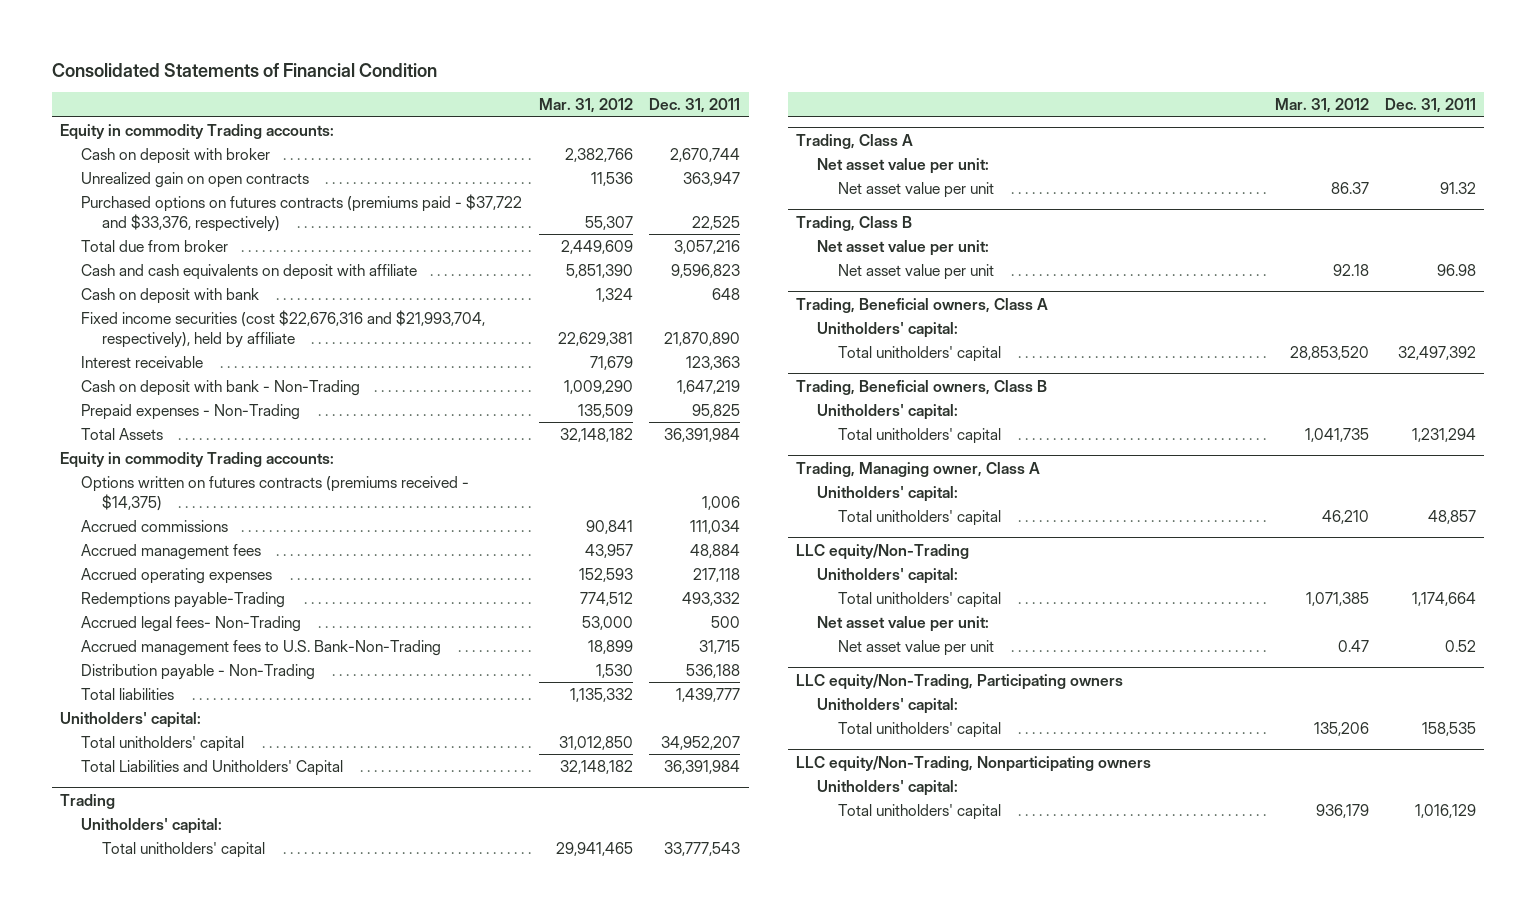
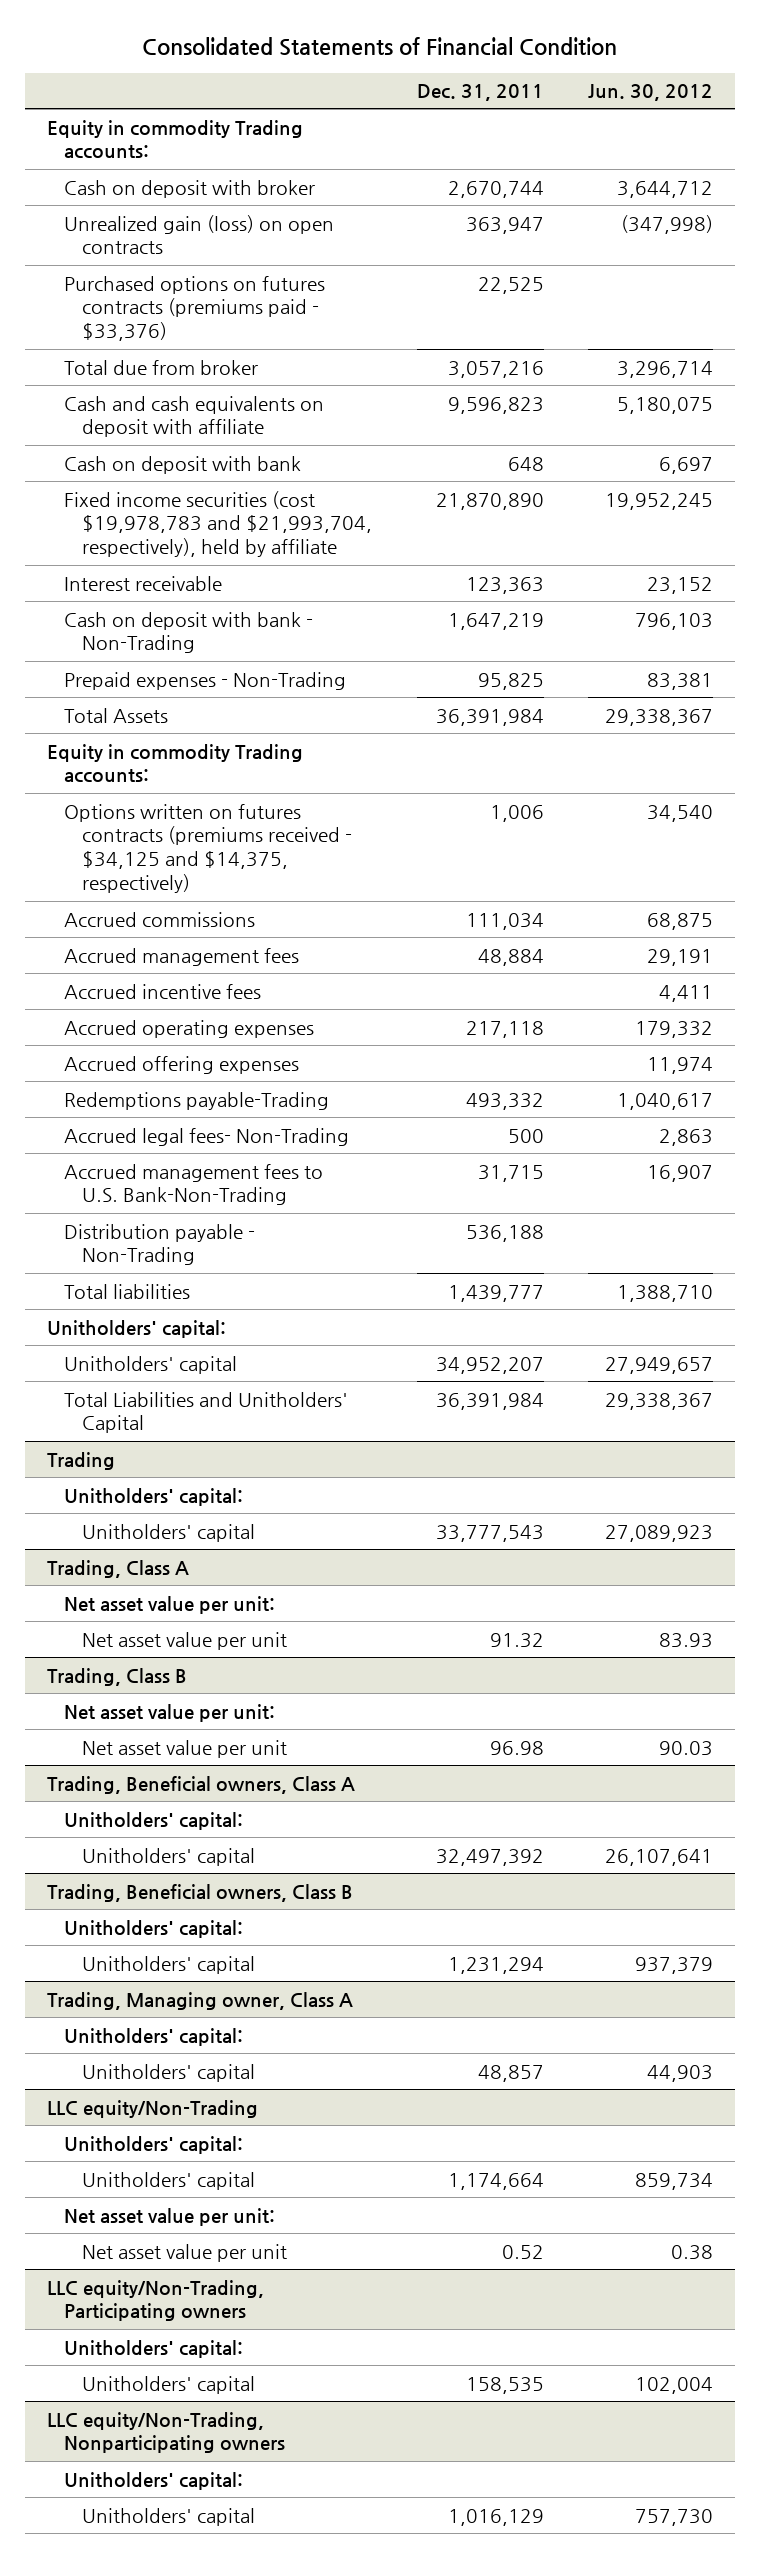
[538,98,633,114] Mar. 31, 2012 -> none
none -> [587,84,713,102] Jun. 30, 2012
[81,171,310,188] Unrealized gain on open contracts -> [64,214,335,255] Unrealized gain (loss) on open contracts
[81,193,523,232] Purchased options on futures contracts (premiums paid - $37,722 and $33,376, respectively) -> [64,275,326,342] Purchased options on futures contracts (premiums paid - $33,376)
[81,309,486,348] Fixed income securities (cost $22,676,316 and $21,993,704, respectively), held by affiliate -> [64,490,373,558] Fixed income securities (cost $19,978,783 and $21,993,704, respectively), held by affiliate
[81,475,470,511] Options written on futures contracts (premiums received - $14,375) -> [64,803,353,894] Options written on futures contracts (premiums received - $34,125 and $14,375, respectively)
none -> [64,983,262,999] Accrued incentive fees
none -> [64,1055,300,1074] Accrued offering expenses
[81,735,245,752] Total unitholders' capital -> [64,1355,238,1374] Unitholders' capital
[102,841,266,858] Total unitholders' capital -> [82,1523,256,1542] Unitholders' capital
[837,345,1001,362] Total unitholders' capital -> [82,1847,256,1866] Unitholders' capital
[837,427,1001,444] Total unitholders' capital -> [82,1955,256,1974] Unitholders' capital
[837,509,1001,526] Total unitholders' capital -> [82,2063,256,2082] Unitholders' capital
[837,591,1001,608] Total unitholders' capital -> [82,2171,256,2190] Unitholders' capital
[837,721,1001,738] Total unitholders' capital -> [82,2375,256,2394] Unitholders' capital
[837,803,1001,820] Total unitholders' capital -> [82,2507,256,2526] Unitholders' capital

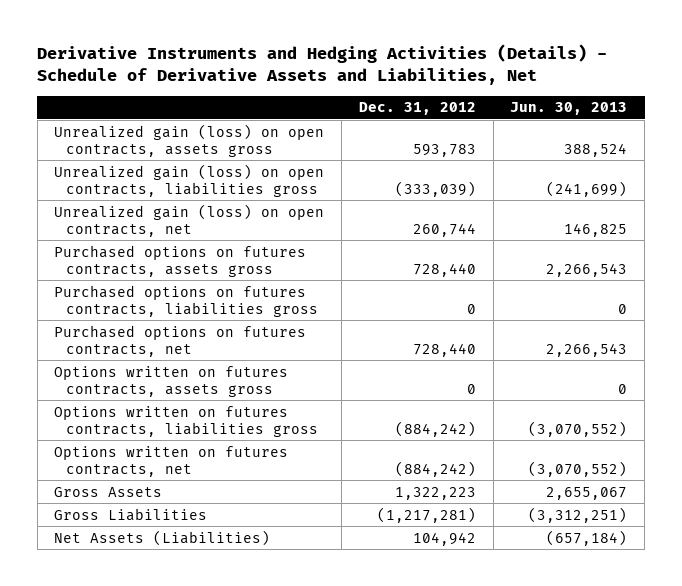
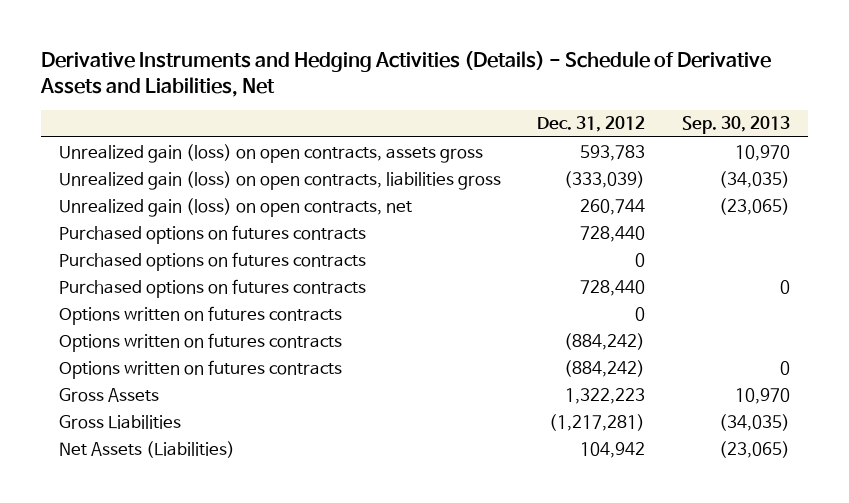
[510,102,628,116] Jun. 30, 2013 -> none
none -> [681,116,790,135] Sep. 30, 2013
[54,244,307,277] Purchased options on futures contracts, assets gross -> [59,224,367,244] Purchased options on futures contracts
[54,284,319,317] Purchased options on futures contracts, liabilities gross -> [59,251,367,271] Purchased options on futures contracts
[54,324,307,357] Purchased options on futures contracts, net -> [59,278,367,298] Purchased options on futures contracts
[54,365,289,397] Options written on futures contracts, assets gross -> [59,305,343,325] Options written on futures contracts
[54,405,319,437] Options written on futures contracts, liabilities gross -> [59,332,343,352] Options written on futures contracts
[54,445,289,477] Options written on futures contracts, net -> [59,359,343,379] Options written on futures contracts

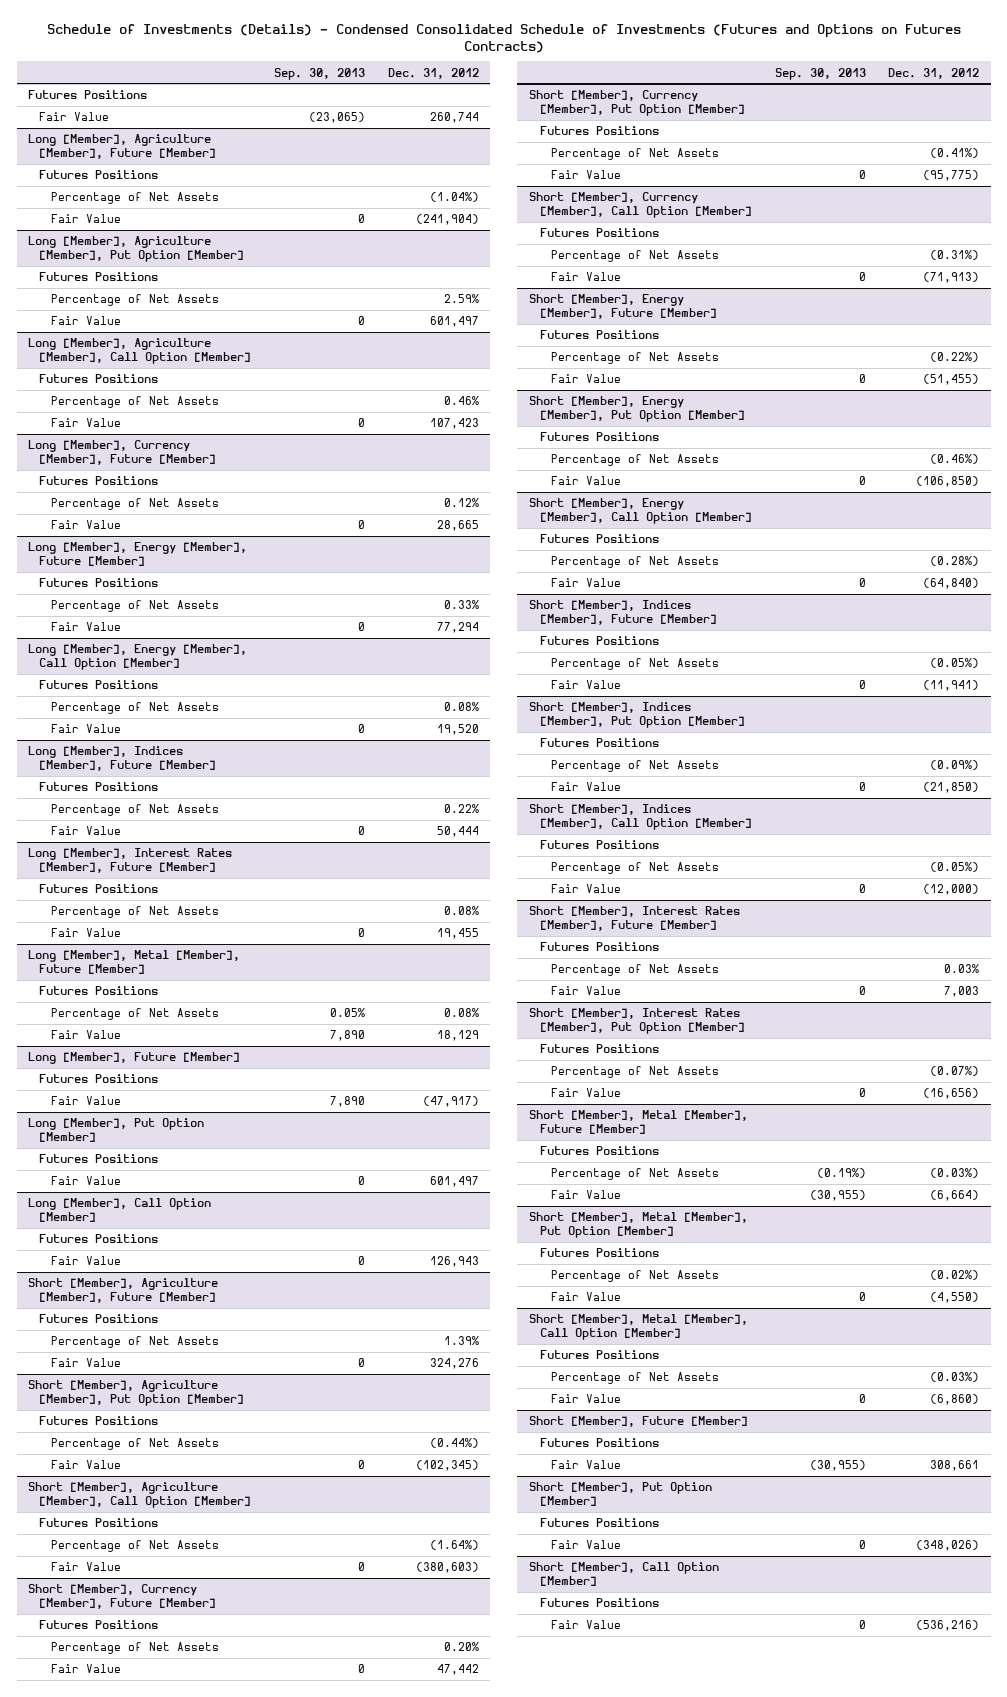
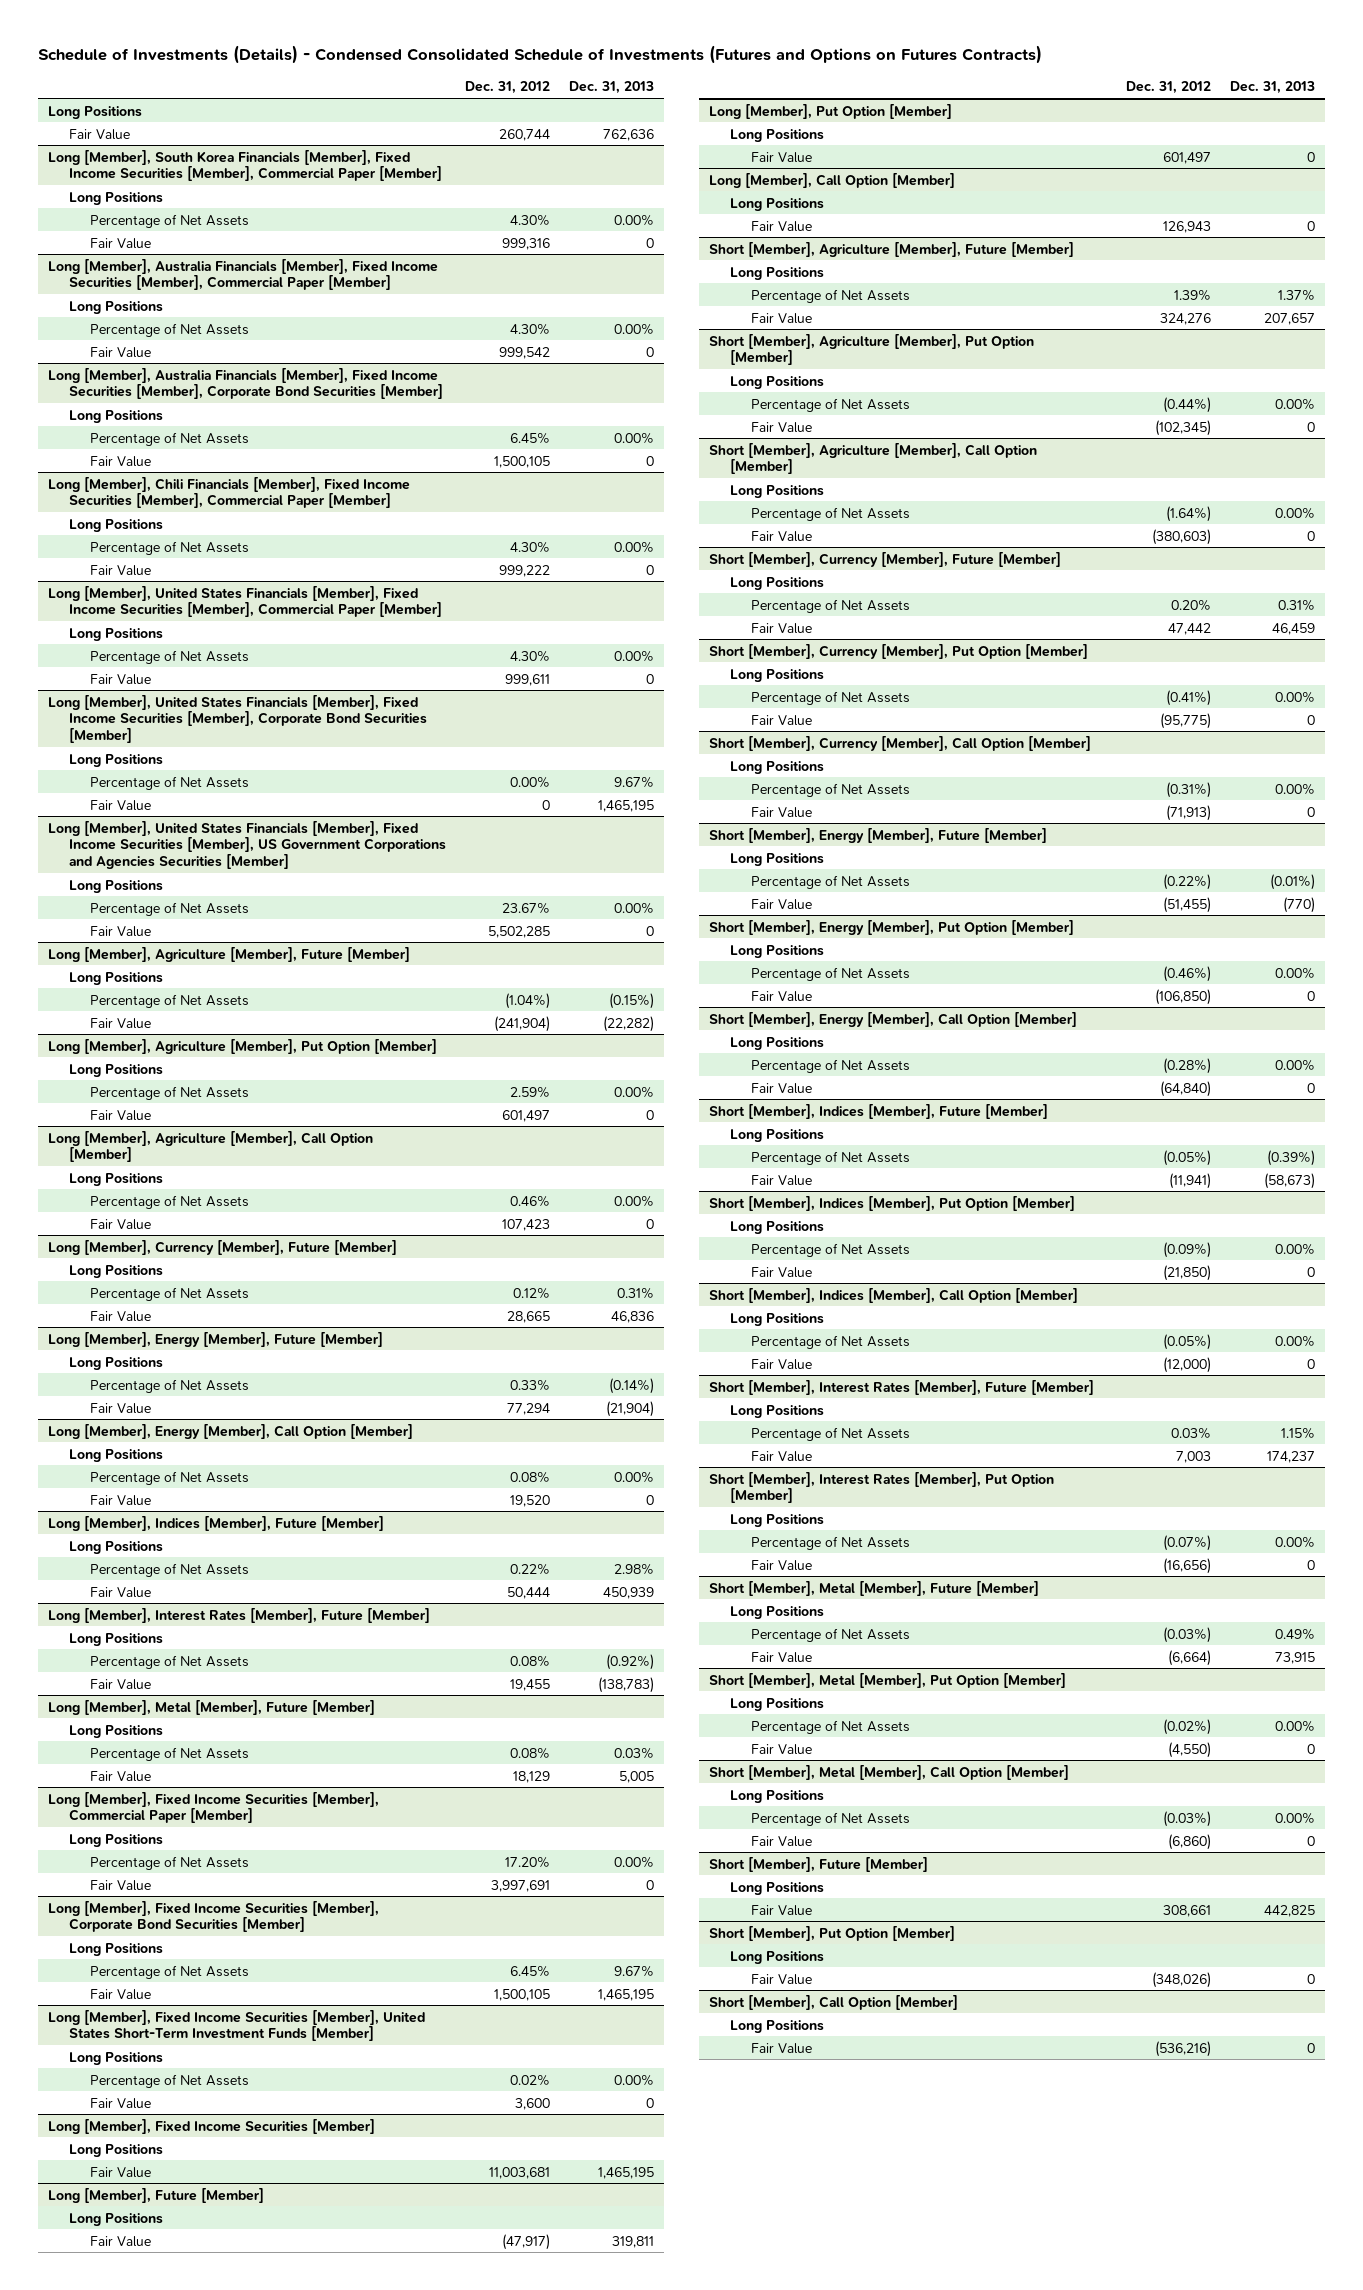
[274,67,366,80] Sep. 30, 2013 -> none
none -> [569,81,655,95] Dec. 31, 2013
[27,90,147,100] Futures Positions -> none
none -> [47,105,142,119] Long Positions
none -> [47,149,443,182] Long [Member], South Korea Financials [Member], Fixed Income Securities [Member], Commercial Paper [Member]
none -> [69,191,164,205] Long Positions
none -> [90,213,250,228] Percentage of Net Assets
none -> [90,237,152,249] Fair Value
none -> [47,258,438,291] Long [Member], Australia Financials [Member], Fixed Income Securities [Member], Commercial Paper [Member]
none -> [69,300,164,314] Long Positions
none -> [90,322,250,337] Percentage of Net Assets
none -> [90,346,152,358] Fair Value
none -> [47,367,444,400] Long [Member], Australia Financials [Member], Fixed Income Securities [Member], Corporate Bond Securities [Member]
none -> [69,409,164,423] Long Positions
none -> [90,431,250,446] Percentage of Net Assets
none -> [90,455,152,467] Fair Value
none -> [47,476,410,509] Long [Member], Chili Financials [Member], Fixed Income Securities [Member], Commercial Paper [Member]
none -> [69,518,164,532] Long Positions
none -> [90,540,250,555] Percentage of Net Assets
none -> [90,564,152,576] Fair Value
none -> [47,585,443,618] Long [Member], United States Financials [Member], Fixed Income Securities [Member], Commercial Paper [Member]
none -> [69,627,164,641] Long Positions
none -> [90,649,250,664] Percentage of Net Assets
none -> [90,673,152,685] Fair Value
none -> [47,694,428,744] Long [Member], United States Financials [Member], Fixed Income Securities [Member], Corporate Bond Securities [Member]
none -> [69,753,164,767] Long Positions
none -> [90,775,250,790] Percentage of Net Assets
none -> [90,799,152,811] Fair Value
none -> [47,820,447,870] Long [Member], United States Financials [Member], Fixed Income Securities [Member], US Government Corporations and Agencies Securities [Member]
none -> [69,879,164,893] Long Positions
none -> [90,901,250,916] Percentage of Net Assets
none -> [90,925,152,937] Fair Value
[39,170,159,180] Futures Positions -> none
none -> [69,971,164,985] Long Positions
[39,272,159,282] Futures Positions -> none
none -> [69,1063,164,1077] Long Positions
[39,374,159,384] Futures Positions -> none
none -> [69,1172,164,1186] Long Positions
[39,476,159,486] Futures Positions -> none
none -> [69,1264,164,1278] Long Positions
[39,578,159,588] Futures Positions -> none
none -> [69,1356,164,1370] Long Positions
[39,680,159,690] Futures Positions -> none
none -> [69,1448,164,1462] Long Positions
[39,782,159,792] Futures Positions -> none
none -> [69,1540,164,1554] Long Positions
[39,884,159,894] Futures Positions -> none
none -> [69,1632,164,1646] Long Positions
[39,986,159,996] Futures Positions -> none
none -> [69,1724,164,1738] Long Positions
none -> [47,1791,379,1824] Long [Member], Fixed Income Securities [Member], Commercial Paper [Member]
none -> [69,1833,164,1847] Long Positions
none -> [90,1855,250,1870] Percentage of Net Assets
none -> [90,1879,152,1891] Fair Value
none -> [47,1900,379,1933] Long [Member], Fixed Income Securities [Member], Corporate Bond Securities [Member]
none -> [69,1942,164,1956] Long Positions
none -> [90,1964,250,1979] Percentage of Net Assets
none -> [90,1988,152,2000] Fair Value
none -> [47,2009,425,2042] Long [Member], Fixed Income Securities [Member], United States Short-Term Investment Funds [Member]
none -> [69,2051,164,2065] Long Positions
none -> [90,2073,250,2088] Percentage of Net Assets
none -> [90,2097,152,2109] Fair Value
none -> [47,2118,375,2134] Long [Member], Fixed Income Securities [Member]
none -> [69,2143,164,2157] Long Positions
none -> [90,2166,152,2178] Fair Value
[39,1074,159,1084] Futures Positions -> none
none -> [69,2212,164,2226] Long Positions
[39,1154,159,1164] Futures Positions -> none
none -> [730,128,825,142] Long Positions
[39,1234,159,1244] Futures Positions -> none
none -> [730,197,825,211] Long Positions
[39,1314,159,1324] Futures Positions -> none
none -> [730,266,825,280] Long Positions
[39,1416,159,1426] Futures Positions -> none
none -> [730,375,825,389] Long Positions
[39,1518,159,1528] Futures Positions -> none
none -> [730,484,825,498] Long Positions
[39,1620,159,1630] Futures Positions -> none
none -> [730,576,825,590] Long Positions
[539,126,659,136] Futures Positions -> none
none -> [730,668,825,682] Long Positions
[539,228,659,238] Futures Positions -> none
none -> [730,760,825,774] Long Positions
[539,330,659,340] Futures Positions -> none
none -> [730,852,825,866] Long Positions
[539,432,659,442] Futures Positions -> none
none -> [730,944,825,958] Long Positions
[539,534,659,544] Futures Positions -> none
none -> [730,1036,825,1050] Long Positions
[539,636,659,646] Futures Positions -> none
none -> [730,1128,825,1142] Long Positions
[539,738,659,748] Futures Positions -> none
none -> [730,1220,825,1234] Long Positions
[539,840,659,850] Futures Positions -> none
none -> [730,1312,825,1326] Long Positions
[539,942,659,952] Futures Positions -> none
none -> [730,1404,825,1418] Long Positions
[539,1044,659,1054] Futures Positions -> none
none -> [730,1513,825,1527] Long Positions
[539,1146,659,1156] Futures Positions -> none
none -> [730,1605,825,1619] Long Positions
[539,1248,659,1258] Futures Positions -> none
none -> [730,1697,825,1711] Long Positions
[539,1350,659,1360] Futures Positions -> none
none -> [730,1789,825,1803] Long Positions
[539,1438,659,1448] Futures Positions -> none
none -> [730,1881,825,1895] Long Positions
[539,1518,659,1528] Futures Positions -> none
none -> [730,1950,825,1964] Long Positions
[539,1598,659,1608] Futures Positions -> none
none -> [730,2019,825,2033] Long Positions

